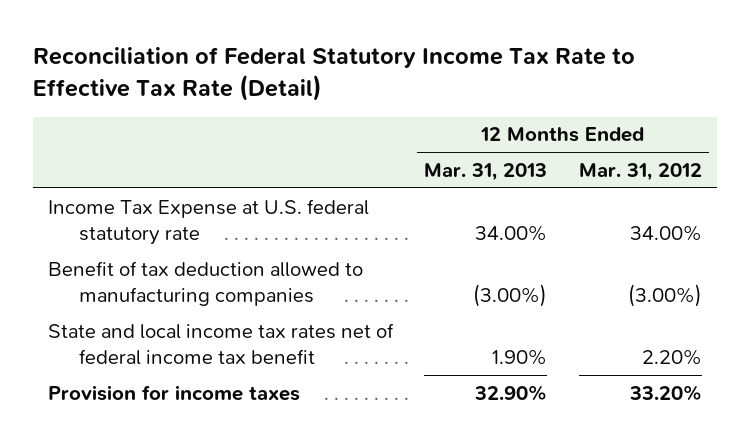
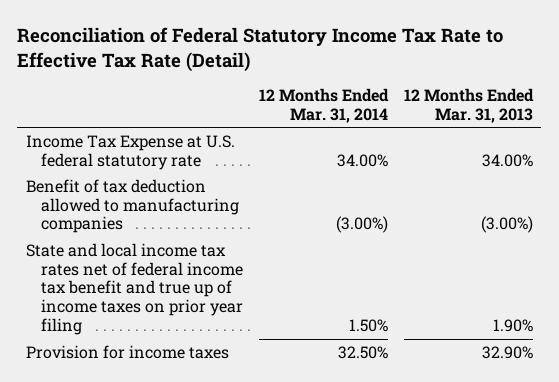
[578,163,702,182] Mar. 31, 2012 -> none
none -> [259,88,390,124] 12 Months Ended Mar. 31, 2014
[48,322,395,365] State and local income tax rates net of federal income tax benefit -> [25,242,244,336] State and local income tax rates net of federal income tax benefit and true up of income taxes on prior year filing

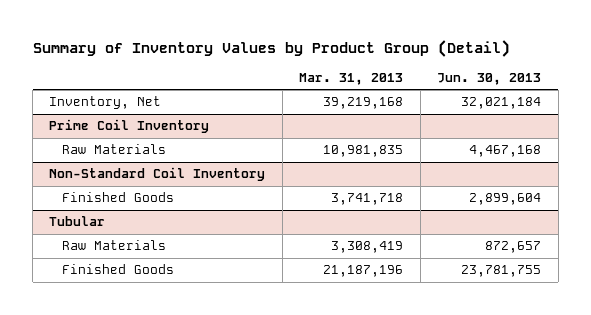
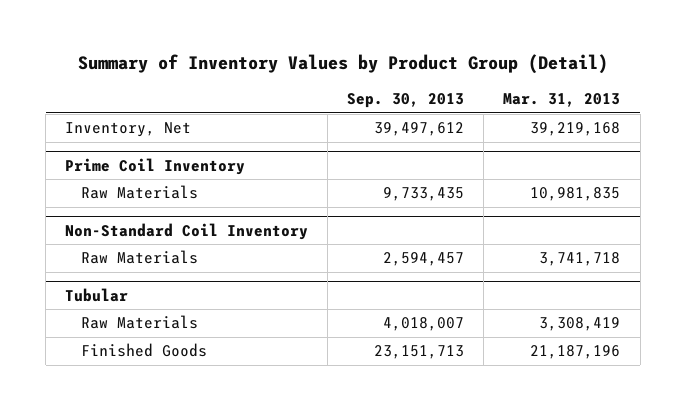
[437,73,542,86] Jun. 30, 2013 -> none
none -> [347,93,465,109] Sep. 30, 2013
[62,192,175,203] Finished Goods -> [80,250,198,265] Raw Materials

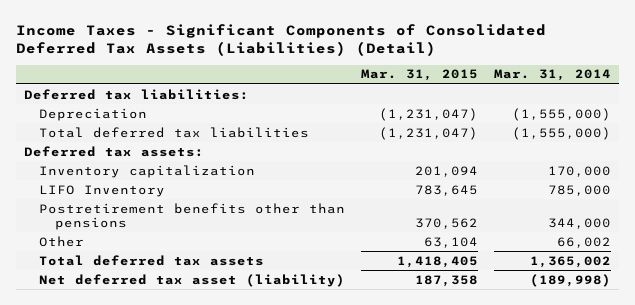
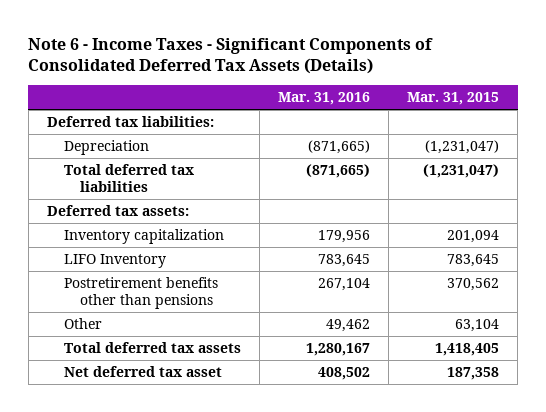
[16,23,547,57] Income Taxes - Significant Components of Consolidated Deferred Tax Assets (Liabilities) (Detail) -> [28,37,434,75] Note 6 - Income Taxes - Significant Components of Consolidated Deferred Tax Assets (Details)
[493,69,611,82] Mar. 31, 2014 -> none
none -> [277,92,370,106] Mar. 31, 2016
[39,273,346,287] Net deferred tax asset (liability) -> [63,365,222,377] Net deferred tax asset

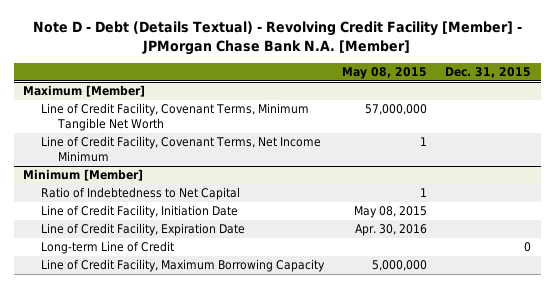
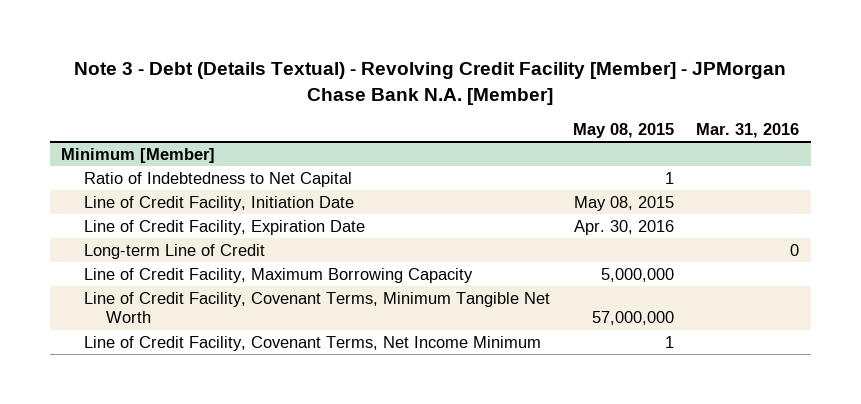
[33,21,523,55] Note D - Debt (Details Textual) - Revolving Credit Facility [Member] - JPMorgan Chase Bank N.A. [Member] -> [74,62,787,105] Note 3 - Debt (Details Textual) - Revolving Credit Facility [Member] - JPMorgan Chase Bank N.A. [Member]
[445,67,532,79] Dec. 31, 2015 -> none
none -> [696,122,800,138] Mar. 31, 2016
[23,85,146,98] Maximum [Member] -> none
[40,103,309,132] Line of Credit Facility, Covenant Terms, Minimum Tangible Net Worth -> none
[40,136,321,163] Line of Credit Facility, Covenant Terms, Net Income Minimum -> none
none -> [83,291,550,324] Line of Credit Facility, Covenant Terms, Minimum Tangible Net Worth
none -> [83,335,541,351] Line of Credit Facility, Covenant Terms, Net Income Minimum

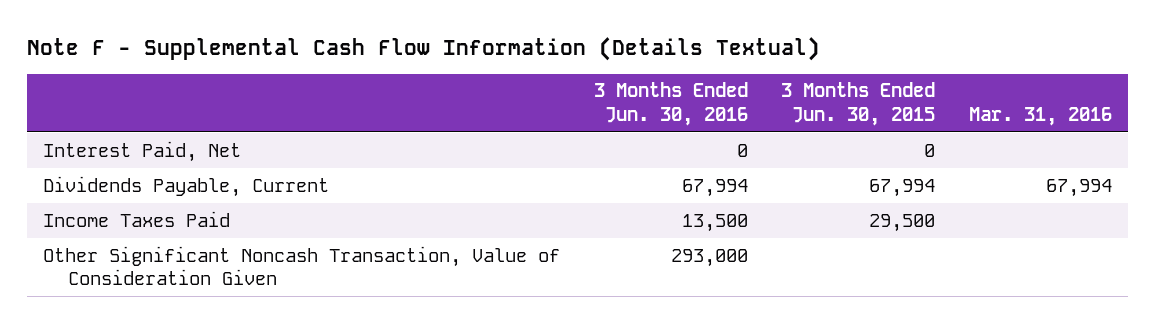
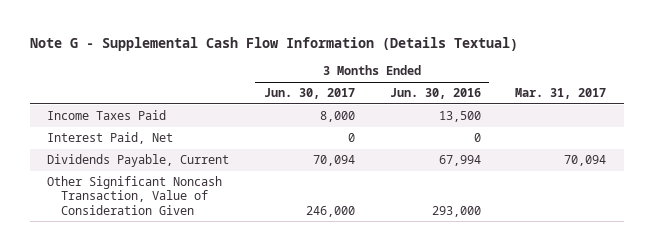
[26,37,820,62] Note F - Supplemental Cash Flow Information (Details Textual) -> [30,37,519,52] Note G - Supplemental Cash Flow Information (Details Textual)
[781,82,936,126] 3 Months Ended Jun. 30, 2015 -> none
[968,106,1112,126] Mar. 31, 2016 -> none
none -> [264,88,356,100] Jun. 30, 2017
none -> [515,88,607,100] Mar. 31, 2017
[43,210,231,227] Income Taxes Paid -> [47,110,167,121] Income Taxes Paid

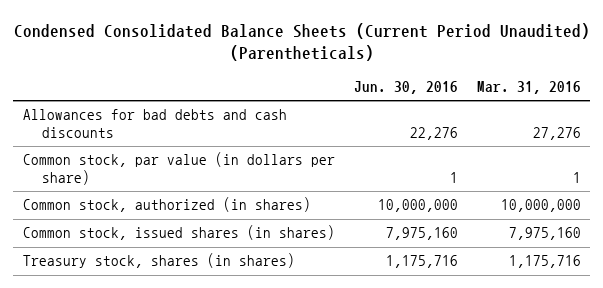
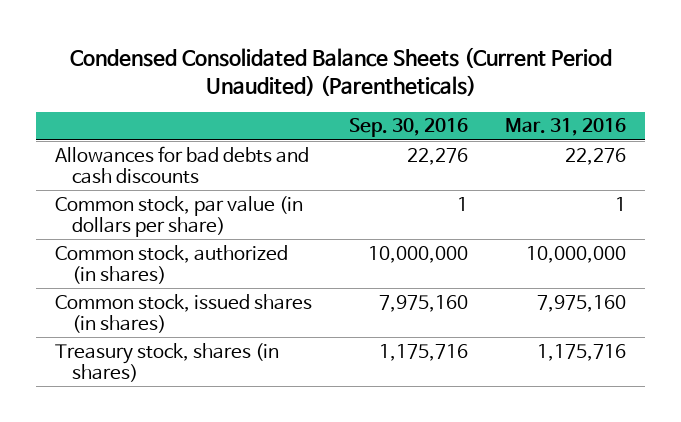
[353,81,458,95] Jun. 30, 2016 -> none
none -> [349,118,469,138] Sep. 30, 2016
[532,126,581,140] 27,276 -> [565,147,627,165] 22,276

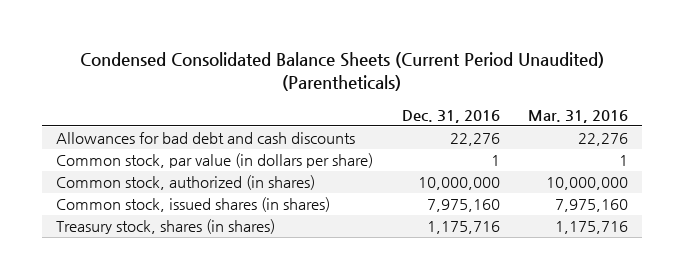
[349,118,469,138] Sep. 30, 2016 -> none
none -> [401,109,500,123] Dec. 31, 2016
[55,145,310,184] Allowances for bad debts and cash discounts -> [56,132,356,145] Allowances for bad debt and cash discounts

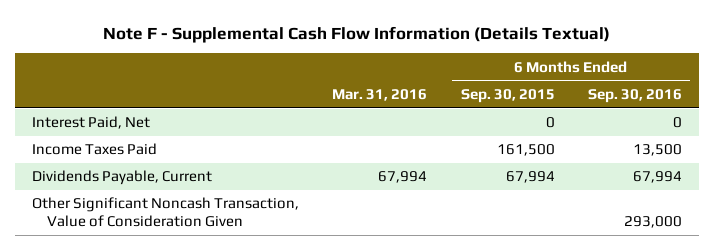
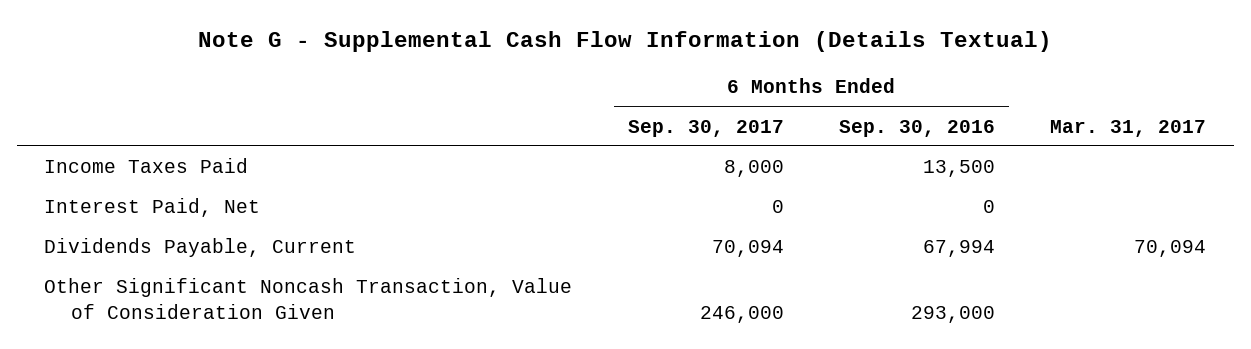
[102,25,610,43] Note F - Supplemental Cash Flow Information (Details Textual) -> [198,31,1053,53] Note G - Supplemental Cash Flow Information (Details Textual)
[332,88,428,101] Mar. 31, 2016 -> none
[460,88,555,103] Sep. 30, 2015 -> none
none -> [627,119,784,137] Sep. 30, 2017
none -> [1050,119,1207,137] Mar. 31, 2017
[31,116,150,130] Interest Paid, Net -> [44,198,261,218] Interest Paid, Net

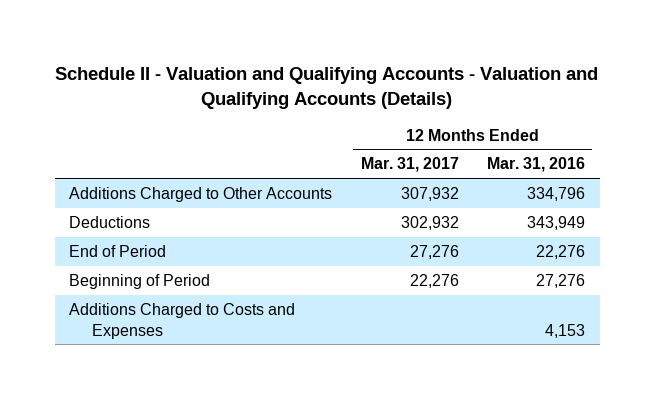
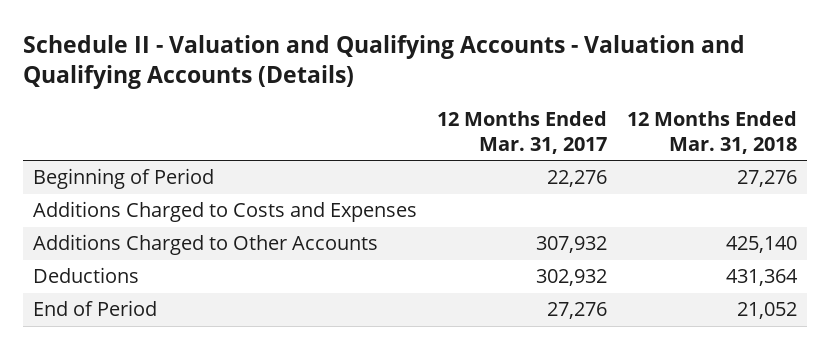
[487,157,586,173] Mar. 31, 2016 -> none
none -> [627,111,798,154] 12 Months Ended Mar. 31, 2018
[69,273,211,289] Beginning of Period -> [33,168,215,190] Beginning of Period
[69,302,296,339] Additions Charged to Costs and Expenses -> [33,201,418,223] Additions Charged to Costs and Expenses

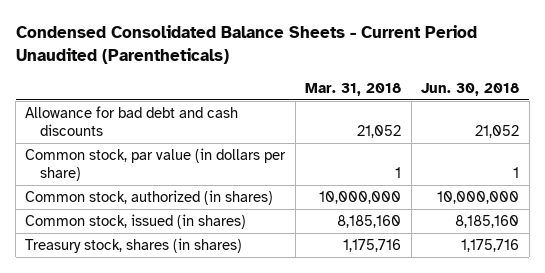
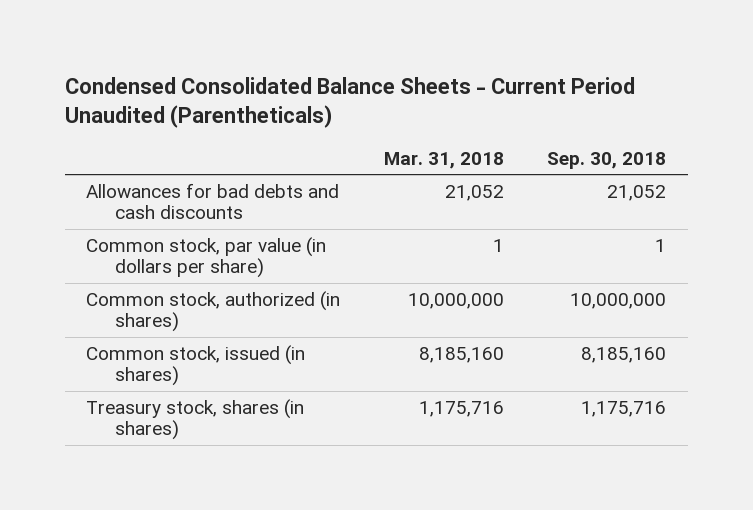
[421,82,520,96] Jun. 30, 2018 -> none
none -> [547,151,667,169] Sep. 30, 2018
[25,105,239,136] Allowance for bad debt and cash discounts -> [86,182,340,220] Allowances for bad debts and cash discounts

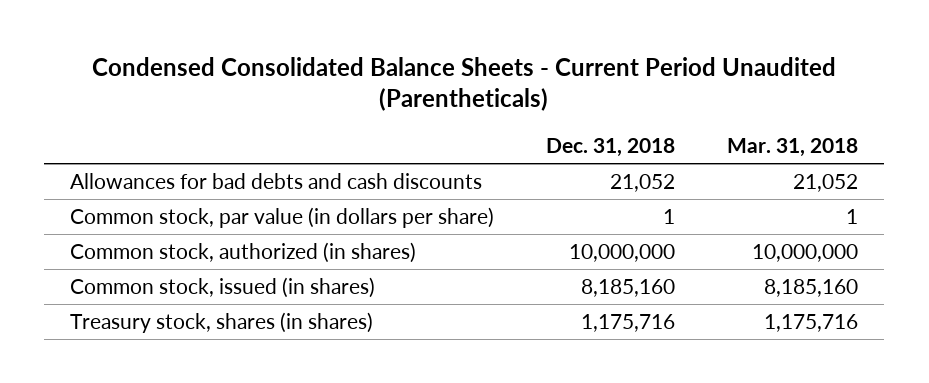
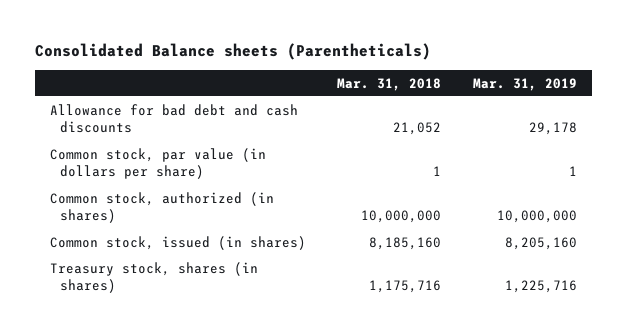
[92,56,837,112] Condensed Consolidated Balance Sheets - Current Period Unaudited (Parentheticals) -> [34,42,431,60] Consolidated Balance sheets (Parentheticals)
[546,137,676,157] Dec. 31, 2018 -> none
none -> [472,77,577,91] Mar. 31, 2019
[70,172,483,189] Allowances for bad debts and cash discounts -> [50,103,299,134] Allowance for bad debt and cash discounts

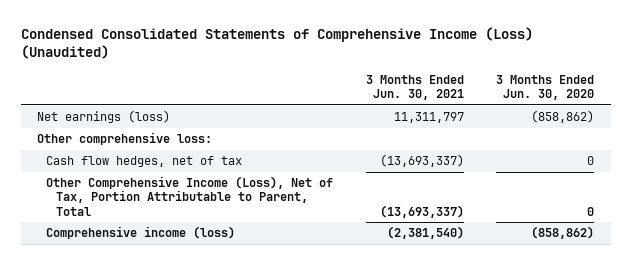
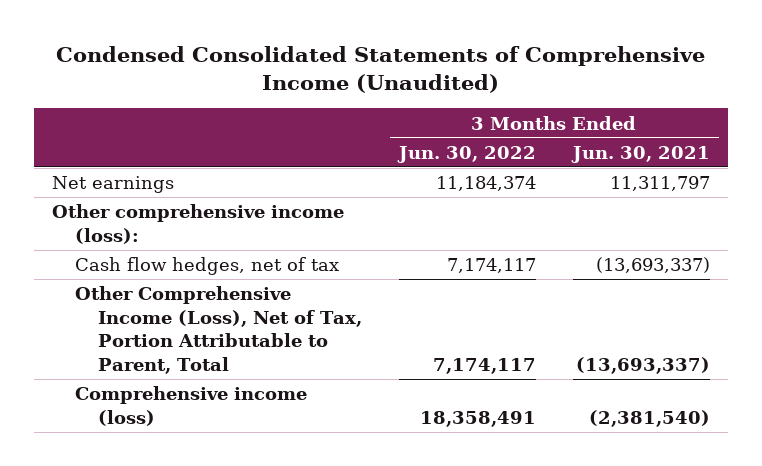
[20,26,533,59] Condensed Consolidated Statements of Comprehensive Income (Loss) (Unaudited) -> [55,45,705,94] Condensed Consolidated Statements of Comprehensive Income (Unaudited)
[496,74,595,101] 3 Months Ended Jun. 30, 2020 -> none
none -> [396,145,536,163] Jun. 30, 2022
[36,110,170,124] Net earnings (loss) -> [52,176,175,194] Net earnings
[36,132,212,146] Other comprehensive loss: -> [52,204,345,244] Other comprehensive income (loss):

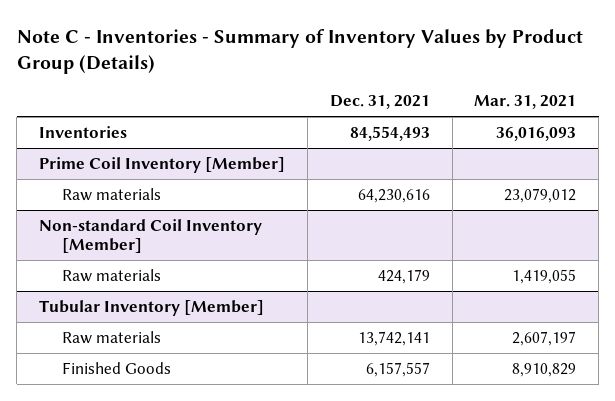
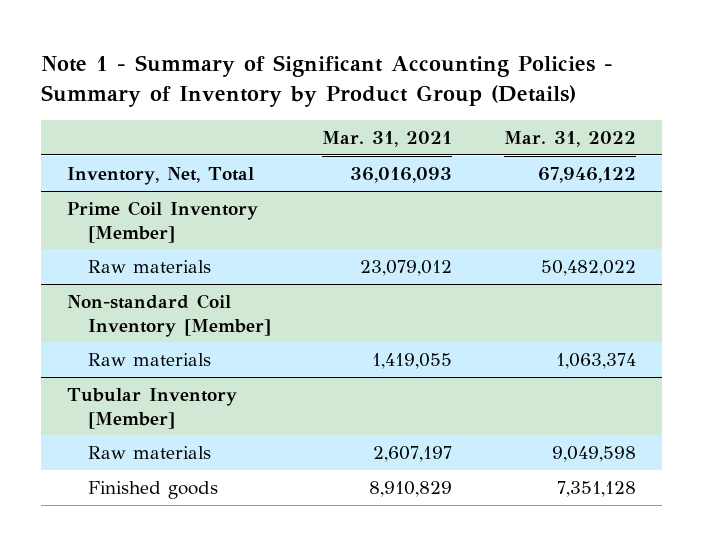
[16,28,583,74] Note C - Inventories - Summary of Inventory Values by Product Group (Details) -> [41,55,614,108] Note 1 - Summary of Significant Accounting Policies - Summary of Inventory by Product Group (Details)
[329,95,430,110] Dec. 31, 2021 -> none
none -> [504,131,637,148] Mar. 31, 2022
[38,125,127,138] Inventories -> [67,166,255,185] Inventory, Net, Total
[62,361,172,374] Finished Goods -> [87,480,218,499] Finished goods

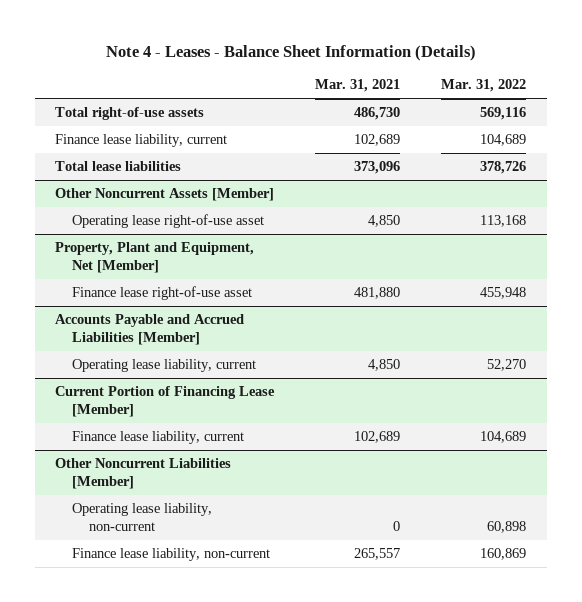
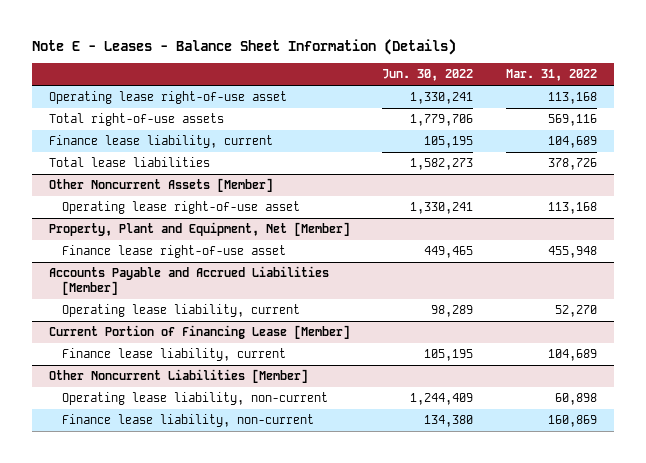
[105,45,476,62] Note 4 - Leases - Balance Sheet Information (Details) -> [32,38,457,55] Note E - Leases - Balance Sheet Information (Details)
[315,79,401,93] Mar. 31, 2021 -> none
none -> [382,69,474,82] Jun. 30, 2022
none -> [48,91,287,105] Operating lease right-of-use asset

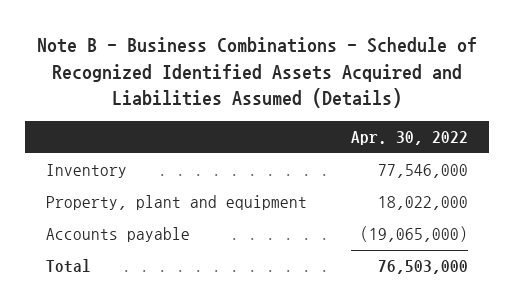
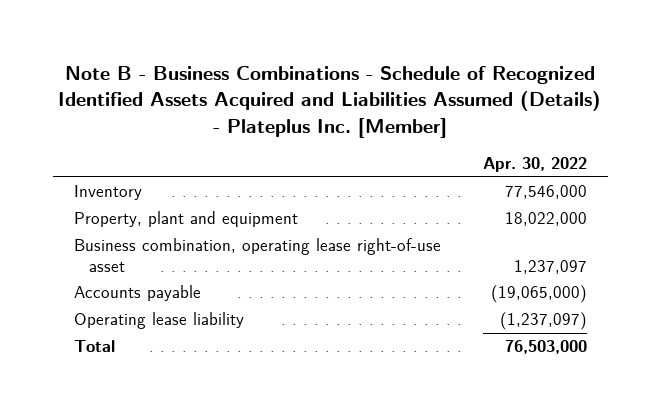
[36,37,477,109] Note B - Business Combinations - Schedule of Recognized Identified Assets Acquired and Liabilities Assumed (Details) -> [58,65,602,138] Note B - Business Combinations - Schedule of Recognized Identified Assets Acquired and Liabilities Assumed (Details) - Plateplus Inc. [Member]
none -> [74,238,442,272] Business combination, operating lease right-of-use asset
none -> [74,312,245,330] Operating lease liability

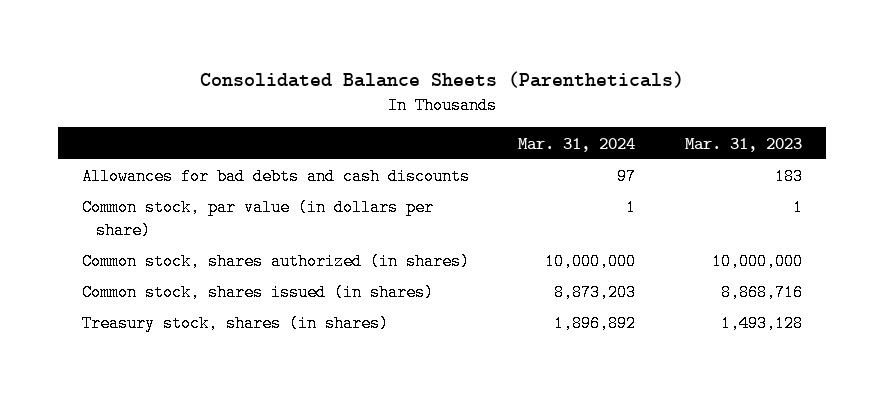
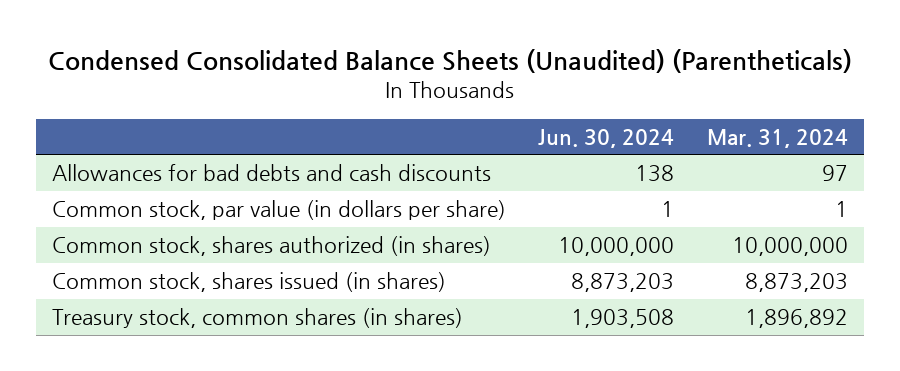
[199,70,684,88] Consolidated Balance Sheets (Parentheticals) -> [47,48,852,73] Condensed Consolidated Balance Sheets (Unaudited) (Parentheticals)
[684,137,802,152] Mar. 31, 2023 -> none
none -> [538,128,675,148] Jun. 30, 2024
[82,315,390,333] Treasury stock, shares (in shares) -> [51,308,463,329] Treasury stock, common shares (in shares)

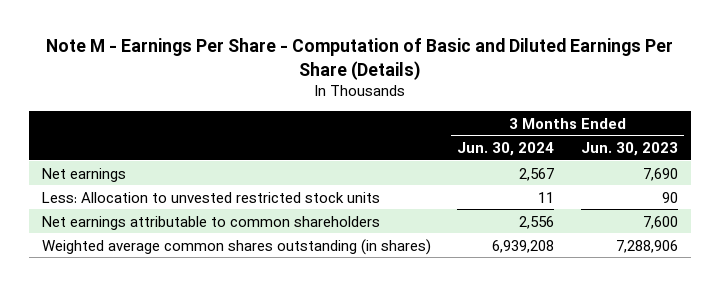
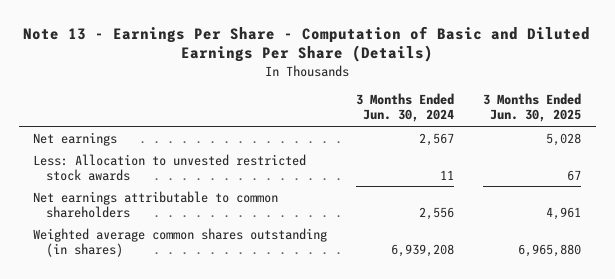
[45,38,673,80] Note M - Earnings Per Share - Computation of Basic and Diluted Earnings Per Share (Details) -> [23,25,591,63] Note 13 - Earnings Per Share - Computation of Basic and Diluted Earnings Per Share (Details)
[580,142,678,157] Jun. 30, 2023 -> none
none -> [483,93,582,123] 3 Months Ended Jun. 30, 2025
[41,191,380,203] Less: Allocation to unvested restricted stock units -> [33,153,307,181] Less: Allocation to unvested restricted stock awards

